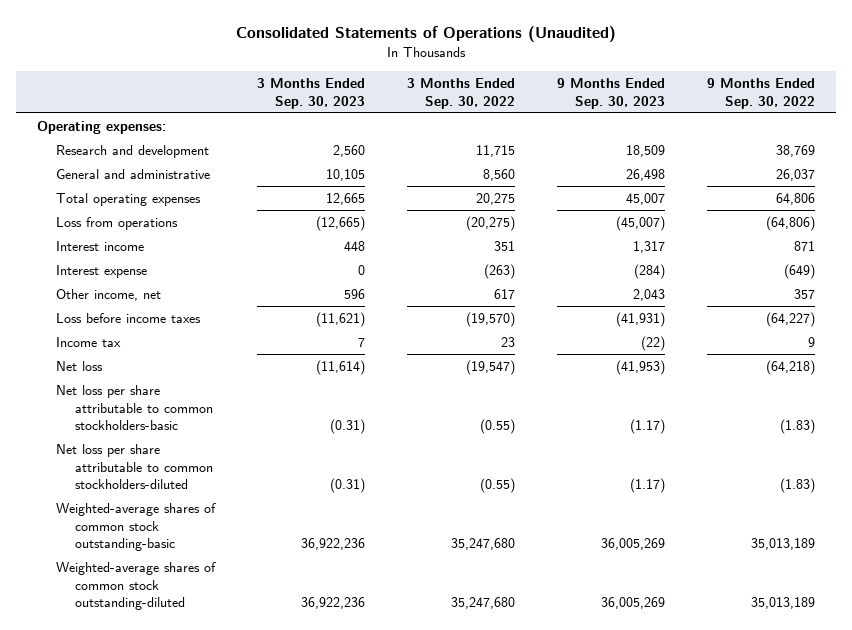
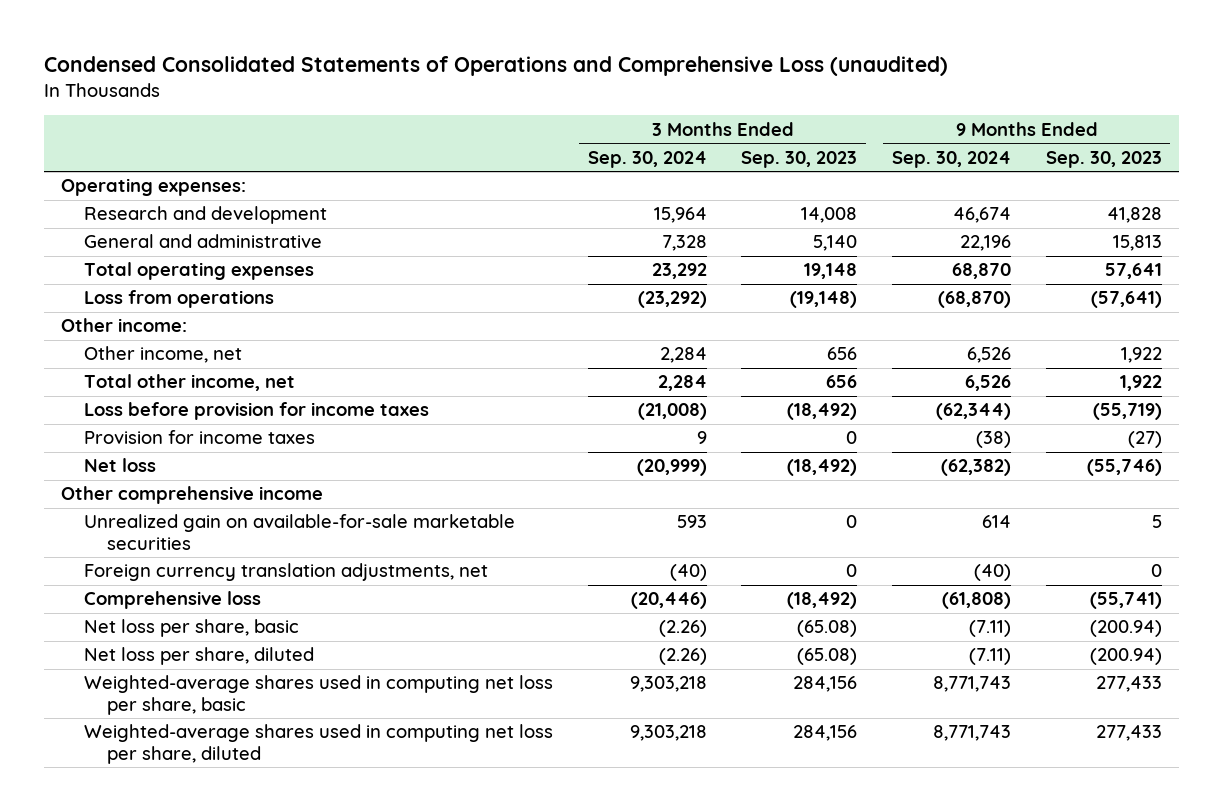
[236,26,617,43] Consolidated Statements of Operations (Unaudited) -> [43,56,948,77] Condensed Consolidated Statements of Operations and Comprehensive Loss (unaudited)
[407,77,516,109] 3 Months Ended Sep. 30, 2022 -> none
[706,77,815,109] 9 Months Ended Sep. 30, 2022 -> none
none -> [587,150,707,168] Sep. 30, 2024
none -> [891,150,1011,168] Sep. 30, 2024
[56,240,145,251] Interest income -> none
[56,264,148,278] Interest expense -> none
[333,144,366,157] 2,560 -> [801,207,858,224] 14,008
[626,144,666,157] 18,509 -> [1106,207,1162,224] 41,828
[326,168,366,181] 10,105 -> [813,235,858,252] 5,140
[626,168,666,181] 26,498 -> [1112,235,1162,252] 15,813
[326,192,366,205] 12,665 -> [804,263,858,280] 19,148
[626,192,666,205] 45,007 -> [1104,263,1162,280] 57,641
[316,215,366,231] (12,665) -> [790,291,858,309] (19,148)
[616,215,666,231] (45,007) -> [1090,291,1162,309] (57,641)
none -> [61,318,188,333] Other income:
[344,288,366,299] 596 -> [827,347,858,361] 656
[633,288,666,301] 2,043 -> [1120,347,1162,364] 1,922
none -> [84,374,296,392] Total other income, net
[56,312,202,323] Loss before income taxes -> [84,402,430,421] Loss before provision for income taxes
[316,311,366,327] (11,621) -> [787,403,858,421] (18,492)
[616,311,666,327] (41,931) -> [1092,403,1162,421] (55,719)
[56,336,122,347] Income tax -> [84,430,316,445] Provision for income taxes
[358,337,366,347] 7 -> [846,431,858,445] 0
[641,335,666,351] (22) -> [1127,431,1162,449] (27)
[316,359,366,375] (11,614) -> [787,459,858,477] (18,492)
[616,359,666,375] (41,953) -> [1086,459,1162,477] (55,746)
none -> [61,486,324,505] Other comprehensive income
none -> [84,514,516,550] Unrealized gain on available-for-sale marketable securities
none -> [84,563,489,582] Foreign currency translation adjustments, net
none -> [84,591,262,610] Comprehensive loss
[56,384,213,431] Net loss per share attributable to common stockholders-basic -> [84,619,300,638] Net loss per share, basic
[330,419,366,435] (0.31) -> [797,620,858,638] (65.08)
[630,419,666,435] (1.17) -> [1089,620,1162,638] (200.94)
[56,443,213,490] Net loss per share attributable to common stockholders-diluted -> [84,647,315,666] Net loss per share, diluted
[330,478,366,494] (0.31) -> [797,648,858,666] (65.08)
[630,478,666,494] (1.17) -> [1089,648,1162,666] (200.94)
[56,502,217,552] Weighted-average shares of common stock outstanding-basic -> [84,675,554,715] Weighted-average shares used in computing net loss per share, basic
[301,538,366,551] 36,922,236 -> [793,676,858,693] 284,156
[601,538,666,551] 36,005,269 -> [1095,676,1162,693] 277,433
[56,561,217,611] Weighted-average shares of common stock outstanding-diluted -> [84,724,554,764] Weighted-average shares used in computing net loss per share, diluted
[301,597,366,610] 36,922,236 -> [793,725,858,742] 284,156
[601,597,666,610] 36,005,269 -> [1095,725,1162,742] 277,433

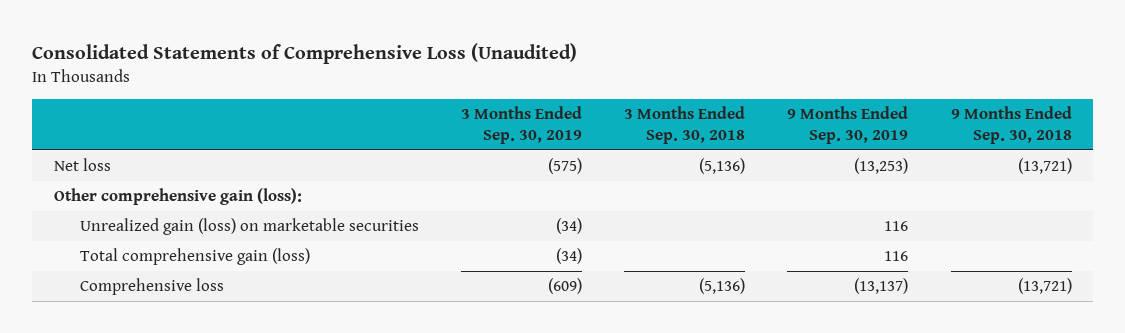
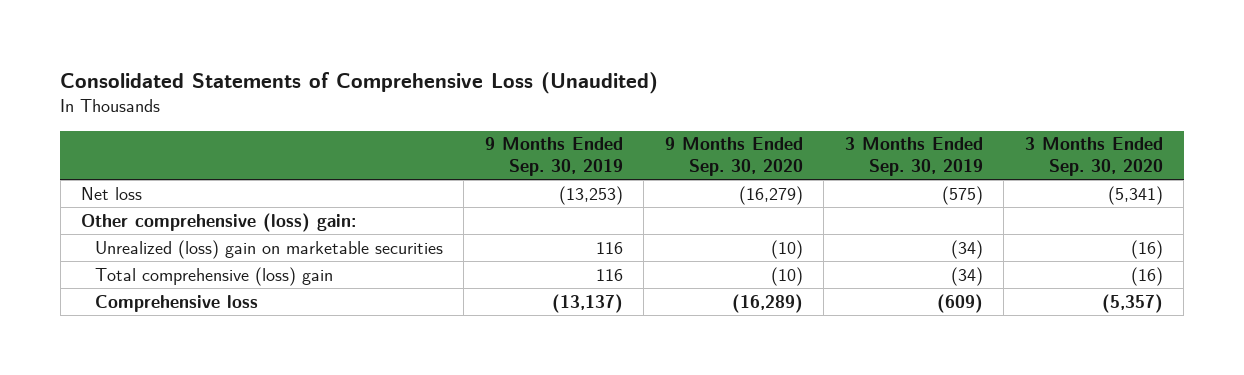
[624,105,746,144] 3 Months Ended Sep. 30, 2018 -> none
[950,105,1072,144] 9 Months Ended Sep. 30, 2018 -> none
none -> [664,137,803,177] 9 Months Ended Sep. 30, 2020
none -> [1024,137,1163,177] 3 Months Ended Sep. 30, 2020
[53,188,302,206] Other comprehensive gain (loss): -> [81,212,357,232] Other comprehensive (loss) gain:
[79,218,419,236] Unrealized gain (loss) on marketable securities -> [94,239,443,259] Unrealized (loss) gain on marketable securities
[79,248,310,266] Total comprehensive gain (loss) -> [94,266,333,286] Total comprehensive (loss) gain

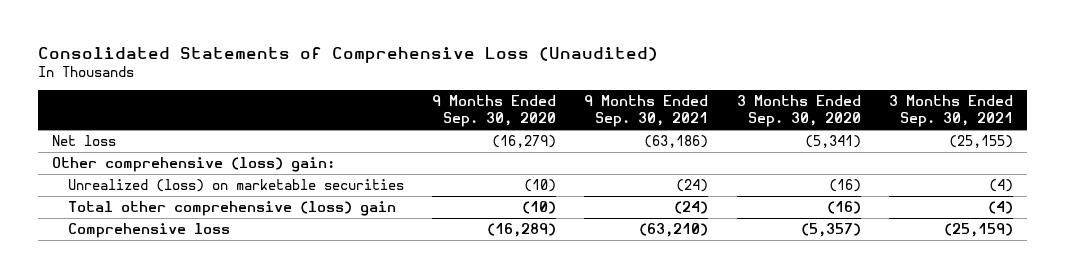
[484,137,623,177] 9 Months Ended Sep. 30, 2019 -> none
[844,137,983,177] 3 Months Ended Sep. 30, 2019 -> none
none -> [584,95,709,127] 9 Months Ended Sep. 30, 2021
none -> [888,95,1013,127] 3 Months Ended Sep. 30, 2021
[94,239,443,259] Unrealized (loss) gain on marketable securities -> [67,179,404,193] Unrealized (loss) on marketable securities
[94,266,333,286] Total comprehensive (loss) gain -> [67,201,396,217] Total other comprehensive (loss) gain

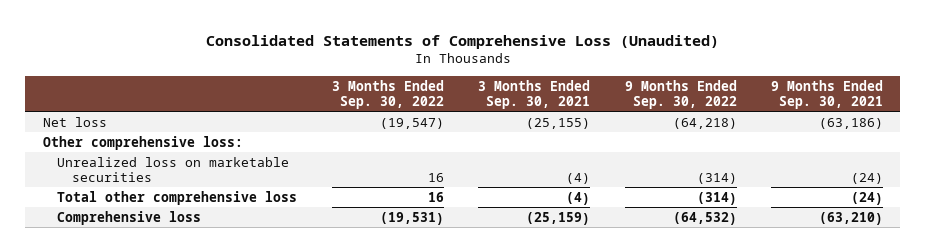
[432,95,557,127] 9 Months Ended Sep. 30, 2020 -> none
[736,95,861,127] 3 Months Ended Sep. 30, 2020 -> none
none -> [331,79,444,110] 3 Months Ended Sep. 30, 2022
none -> [624,79,737,110] 9 Months Ended Sep. 30, 2022
[52,157,336,173] Other comprehensive (loss) gain: -> [42,135,243,150] Other comprehensive loss:
[67,179,404,193] Unrealized (loss) on marketable securities -> [57,156,290,182] Unrealized loss on marketable securities
[67,201,396,217] Total other comprehensive (loss) gain -> [57,190,298,205] Total other comprehensive loss

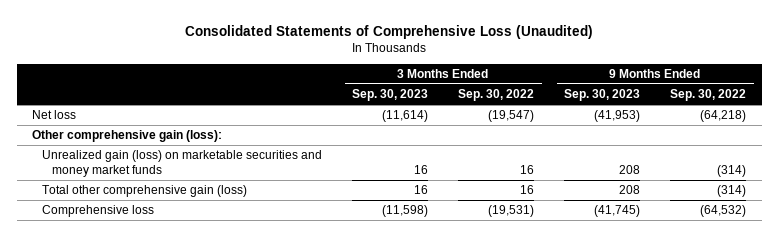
[478,79,591,110] 3 Months Ended Sep. 30, 2021 -> none
[770,79,883,110] 9 Months Ended Sep. 30, 2021 -> none
none -> [352,89,429,102] Sep. 30, 2023
none -> [564,89,641,102] Sep. 30, 2023
[42,135,243,150] Other comprehensive loss: -> [32,130,223,143] Other comprehensive gain (loss):
[57,156,290,182] Unrealized loss on marketable securities -> [41,150,322,178] Unrealized gain (loss) on marketable securities and money market funds
[57,190,298,205] Total other comprehensive loss -> [41,185,247,198] Total other comprehensive gain (loss)

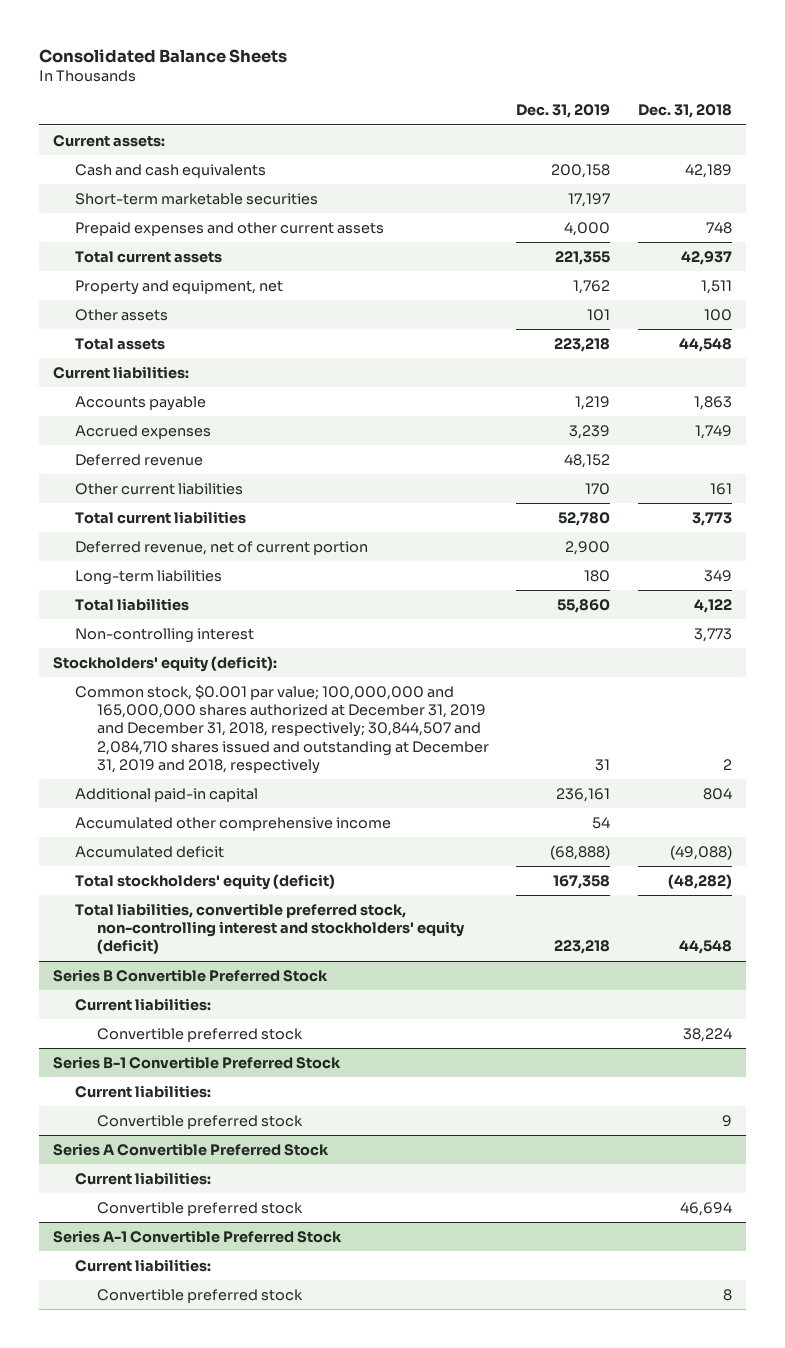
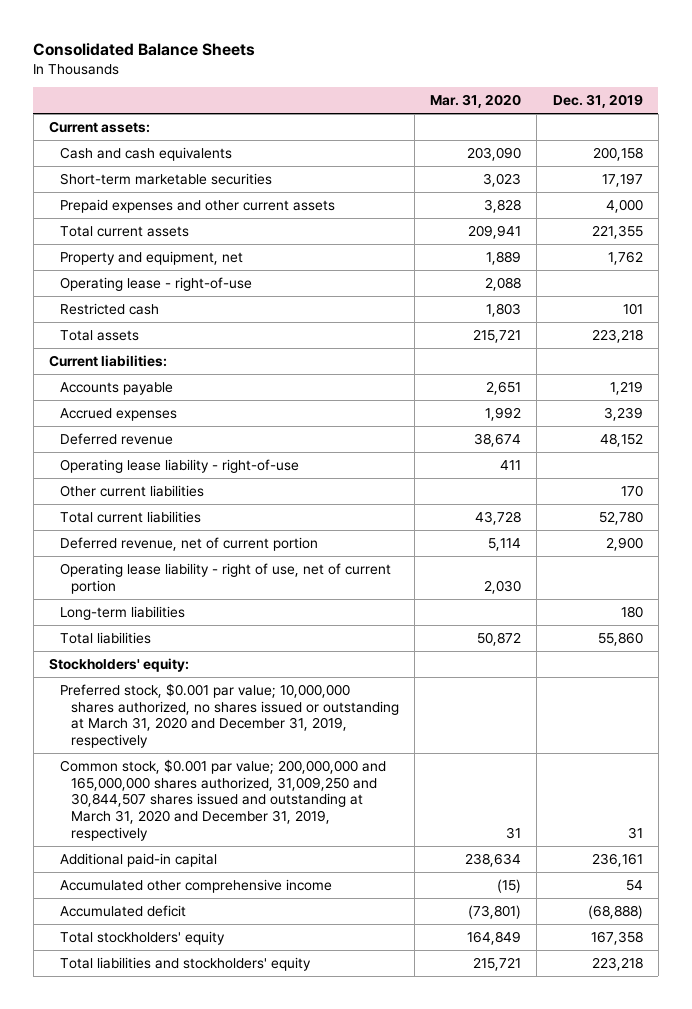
[637,104,732,119] Dec. 31, 2018 -> none
none -> [430,94,522,109] Mar. 31, 2020
[74,308,168,321] Other assets -> none
none -> [59,276,252,291] Operating lease - right-of-use
none -> [59,302,159,315] Restricted cash
none -> [59,458,299,473] Operating lease liability - right-of-use
none -> [59,562,391,594] Operating lease liability - right of use, net of current portion
[74,627,254,643] Non-controlling interest -> none
[53,655,278,672] Stockholders' equity (deficit): -> [49,657,190,672] Stockholders' equity:
none -> [59,682,399,749] Preferred stock, $0.001 par value; 10,000,000 shares authorized, no shares issued or outstanding at March 31, 2020 and December 31, 2019, respectively
[74,684,489,775] Common stock, $0.001 par value; 100,000,000 and 165,000,000 shares authorized at December 31, 2019 and December 31, 2018, respectively; 30,844,507 and 2,084,710 shares issued and outstanding at December 31, 2019 and 2018, respectively -> [59,758,386,842] Common stock, $0.001 par value; 200,000,000 and 165,000,000 shares authorized, 31,009,250 and 30,844,507 shares issued and outstanding at March 31, 2020 and December 31, 2019, respectively
[53,968,329,982] Series B Convertible Preferred Stock -> none
[74,997,211,1011] Current liabilities: -> none
[96,1027,303,1042] Convertible preferred stock -> none
[53,1055,342,1069] Series B-1 Convertible Preferred Stock -> none
[74,1084,211,1098] Current liabilities: -> none
[96,1114,303,1129] Convertible preferred stock -> none
[53,1142,330,1156] Series A Convertible Preferred Stock -> none
[74,1171,211,1185] Current liabilities: -> none
[96,1201,303,1216] Convertible preferred stock -> none
[53,1229,343,1243] Series A-1 Convertible Preferred Stock -> none
[74,1258,211,1272] Current liabilities: -> none
[96,1288,303,1303] Convertible preferred stock -> none
[74,873,335,890] Total stockholders' equity (deficit) -> [59,930,225,945] Total stockholders' equity
[74,902,465,955] Total liabilities, convertible preferred stock, non-controlling interest and stockholders' equity (deficit) -> [59,956,311,971] Total liabilities and stockholders' equity

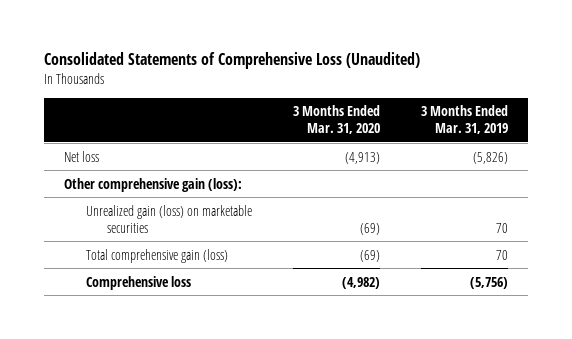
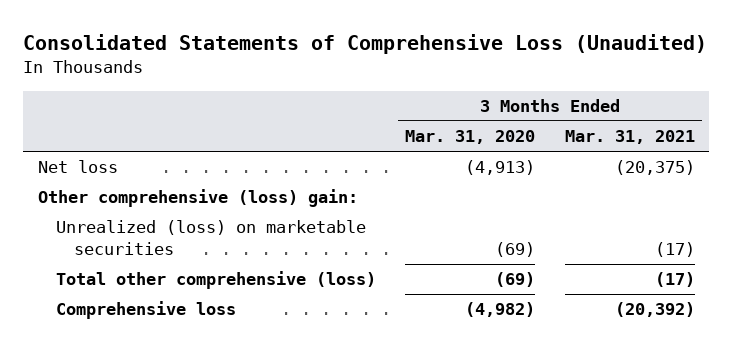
[420,105,508,135] 3 Months Ended Mar. 31, 2019 -> none
none -> [564,130,695,145] Mar. 31, 2021
[64,177,243,192] Other comprehensive gain (loss): -> [38,189,359,208] Other comprehensive (loss) gain:
[85,204,252,233] Unrealized gain (loss) on marketable securities -> [55,220,366,255] Unrealized (loss) on marketable securities
[85,248,228,263] Total comprehensive gain (loss) -> [55,271,376,290] Total other comprehensive (loss)

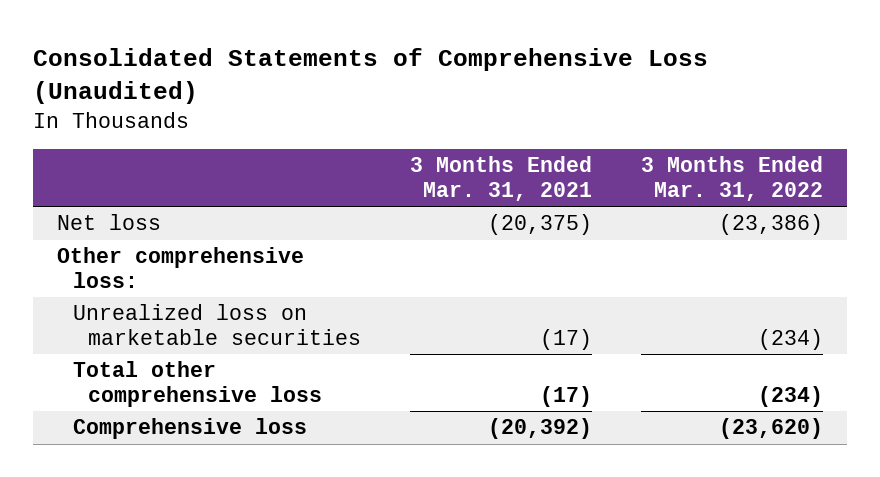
[405,130,536,145] Mar. 31, 2020 -> none
none -> [640,156,823,202] 3 Months Ended Mar. 31, 2022
[38,189,359,208] Other comprehensive (loss) gain: -> [57,247,305,289] Other comprehensive loss:
[55,220,366,255] Unrealized (loss) on marketable securities -> [72,304,362,346] Unrealized loss on marketable securities
[55,271,376,290] Total other comprehensive (loss) -> [72,361,323,408] Total other comprehensive loss

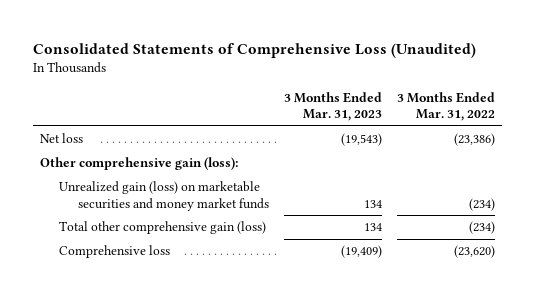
[410,156,593,202] 3 Months Ended Mar. 31, 2021 -> none
none -> [284,91,383,122] 3 Months Ended Mar. 31, 2023
[57,247,305,289] Other comprehensive loss: -> [40,157,239,171] Other comprehensive gain (loss):
[72,304,362,346] Unrealized loss on marketable securities -> [59,181,270,211] Unrealized gain (loss) on marketable securities and money market funds
[72,361,323,408] Total other comprehensive loss -> [59,221,267,235] Total other comprehensive gain (loss)

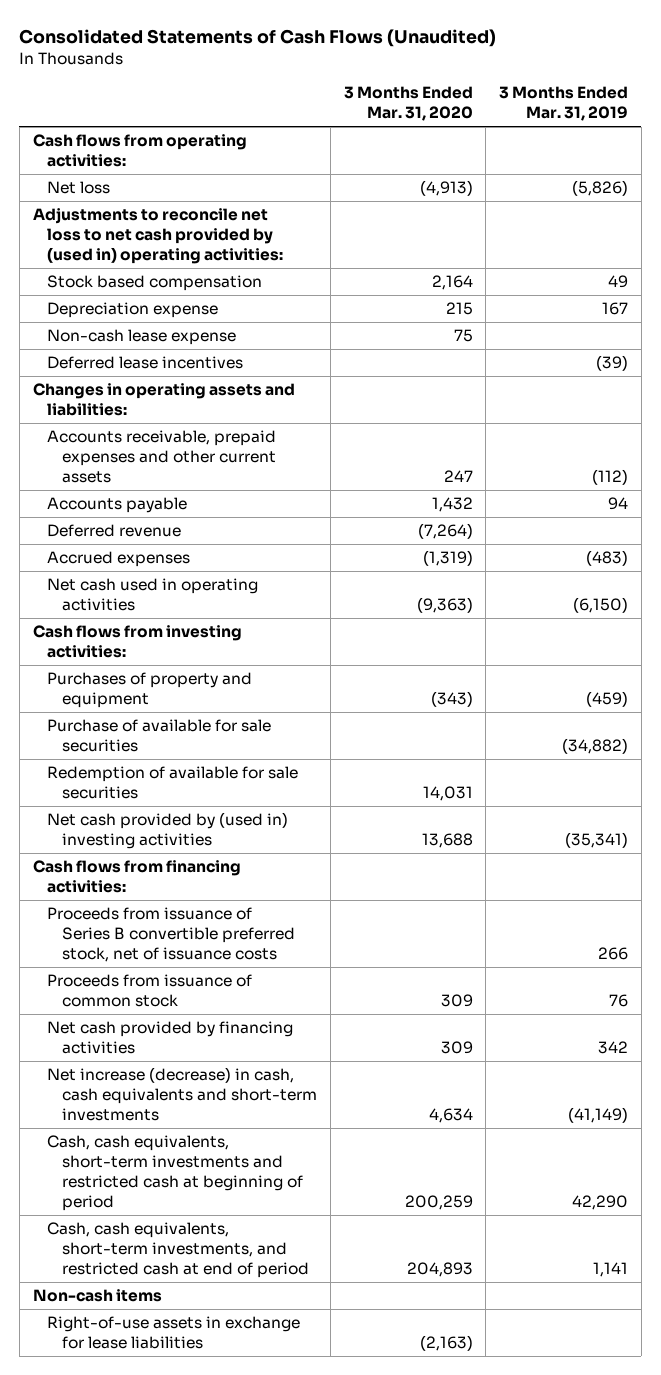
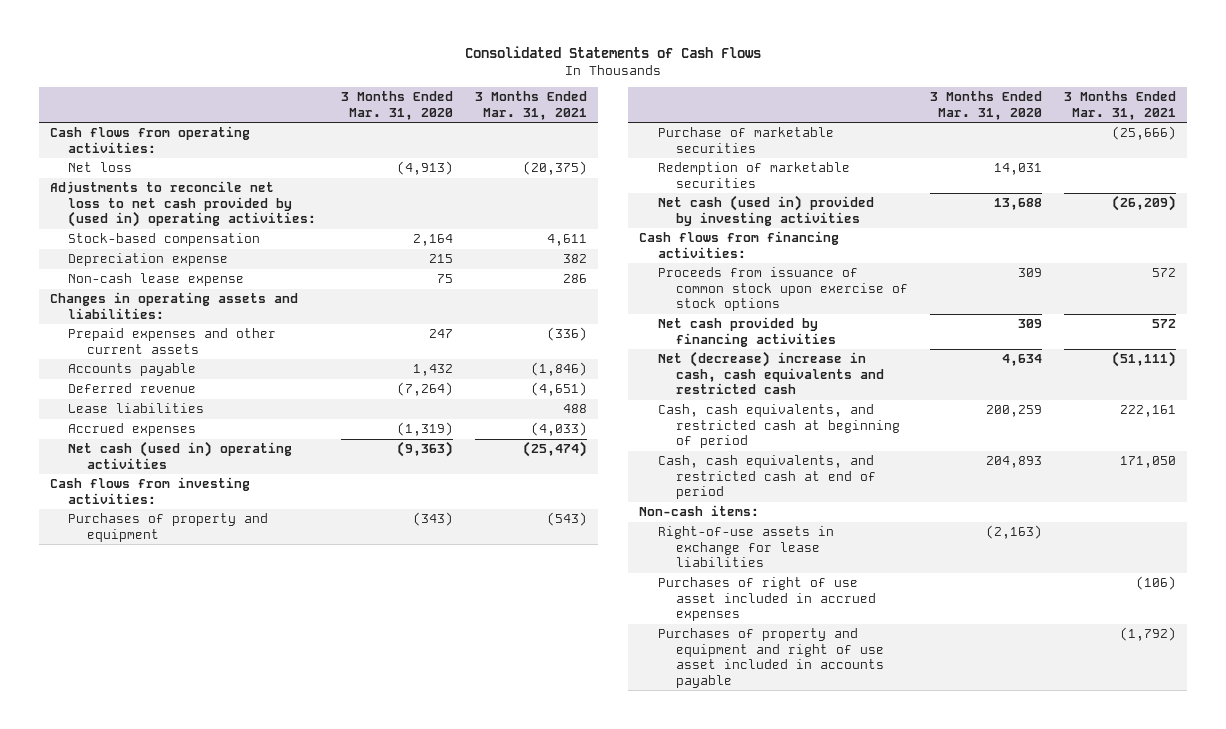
[19,29,497,48] Consolidated Statements of Cash Flows (Unaudited) -> [465,46,762,59] Consolidated Statements of Cash Flows
[498,86,628,122] 3 Months Ended Mar. 31, 2019 -> none
none -> [474,91,587,120] 3 Months Ended Mar. 31, 2021
[47,275,263,292] Stock based compensation -> [68,233,261,247] Stock-based compensation
[47,356,244,370] Deferred lease incentives -> none
[47,430,277,483] Accounts receivable, prepaid expenses and other current assets -> [68,328,277,354] Prepaid expenses and other current assets
none -> [68,403,205,414] Lease liabilities
[47,578,259,611] Net cash used in operating activities -> [68,441,293,469] Net cash (used in) operating activities
[47,719,272,752] Purchase of available for sale securities -> none
none -> [657,127,834,153] Purchase of marketable securities
[47,766,299,799] Redemption of available for sale securities -> [657,162,850,188] Redemption of marketable securities
[47,812,289,849] Net cash provided by (used in) investing activities -> [657,195,874,226] Net cash (used in) provided by investing activities
[47,907,296,962] Proceeds from issuance of Series B convertible preferred stock, net of issuance costs -> none
[47,974,253,1007] Proceeds from issuance of common stock -> [657,267,909,312] Proceeds from issuance of common stock upon exercise of stock options
[47,1067,318,1121] Net increase (decrease) in cash, cash equivalents and short-term investments -> [657,351,885,395] Net (decrease) increase in cash, cash equivalents and restricted cash
[47,1135,304,1211] Cash, cash equivalents, short-term investments and restricted cash at beginning of period -> [657,404,901,449] Cash, cash equivalents, and restricted cash at beginning of period
[47,1222,310,1278] Cash, cash equivalents, short-term investments, and restricted cash at end of period -> [657,455,877,500] Cash, cash equivalents, and restricted cash at end of period
[32,1289,162,1303] Non-cash items -> [639,505,760,517] Non-cash items:
none -> [657,577,877,622] Purchases of right of use asset included in accrued expenses
none -> [657,628,885,688] Purchases of property and equipment and right of use asset included in accounts payable

